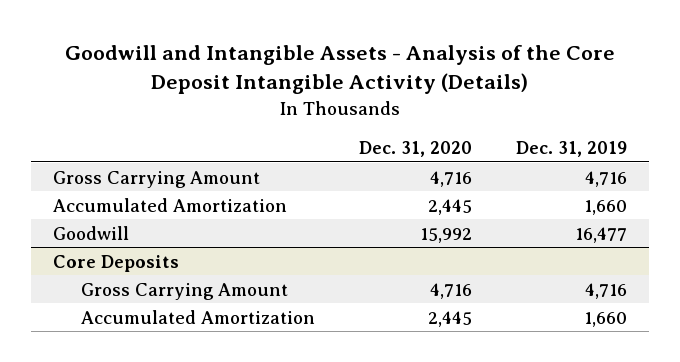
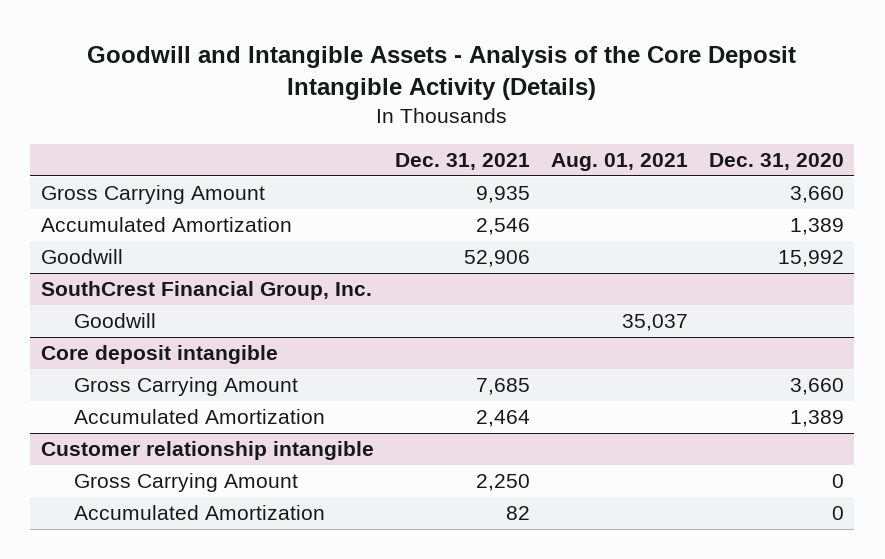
[515,141,627,158] Dec. 31, 2019 -> none
none -> [394,153,530,171] Dec. 31, 2021
none -> [550,153,688,172] Aug. 01, 2021
[430,170,473,187] 4,716 -> [789,186,844,204] 3,660
[428,198,473,215] 2,445 -> [789,218,844,236] 1,389
none -> [40,281,372,301] SouthCrest Financial Group, Inc.
none -> [74,313,157,329] Goodwill
[53,254,180,272] Core Deposits -> [40,345,278,365] Core deposit intangible
[430,282,473,299] 4,716 -> [789,378,844,396] 3,660
[428,310,473,327] 2,445 -> [789,410,844,428] 1,389
none -> [40,441,374,461] Customer relationship intangible
none -> [74,473,299,493] Gross Carrying Amount
none -> [74,505,326,521] Accumulated Amortization

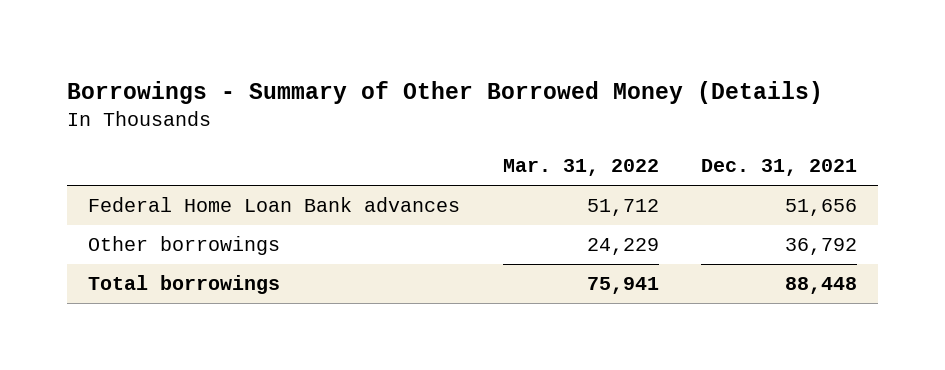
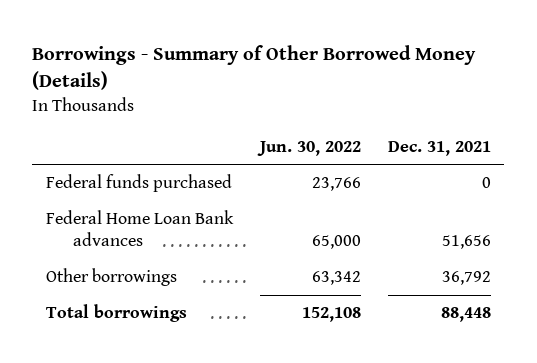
[502,159,659,177] Mar. 31, 2022 -> none
none -> [256,140,361,156] Jun. 30, 2022
none -> [45,174,232,193] Federal funds purchased

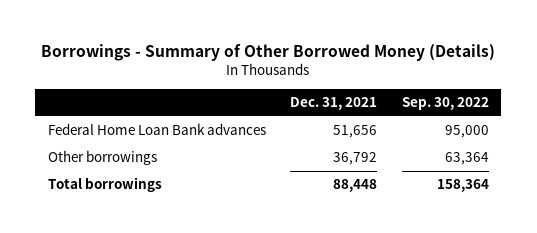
[256,140,361,156] Jun. 30, 2022 -> none
none -> [402,97,490,111] Sep. 30, 2022
[45,174,232,193] Federal funds purchased -> none

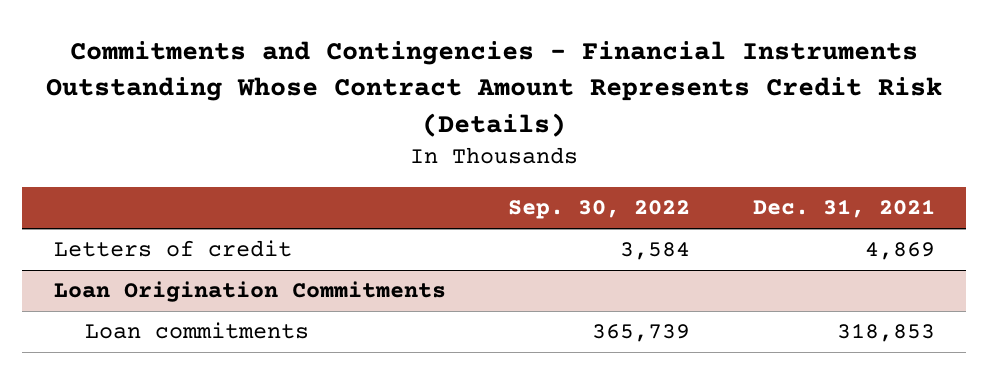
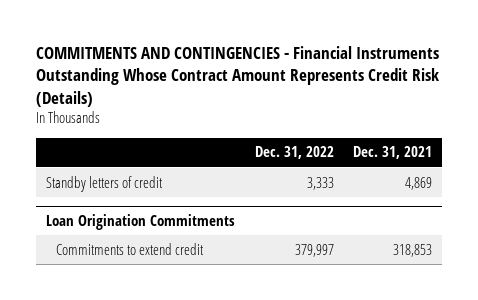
[46,40,943,137] Commitments and Contingencies - Financial Instruments Outstanding Whose Contract Amount Represents Credit Risk (Details) -> [36,45,440,107] COMMITMENTS AND CONTINGENCIES - Financial Instruments Outstanding Whose Contract Amount Represents Credit Risk (Details)
[508,200,691,220] Sep. 30, 2022 -> none
none -> [254,146,334,160] Dec. 31, 2022
[53,240,292,258] Letters of credit -> [46,175,164,192] Standby letters of credit
[85,322,310,340] Loan commitments -> [56,242,205,255] Commitments to extend credit

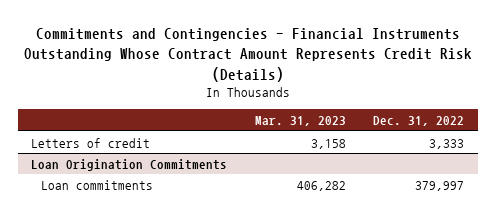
[36,45,440,107] COMMITMENTS AND CONTINGENCIES - Financial Instruments Outstanding Whose Contract Amount Represents Credit Risk (Details) -> [23,27,472,82] Commitments and Contingencies - Financial Instruments Outstanding Whose Contract Amount Represents Credit Risk (Details)
[353,146,433,160] Dec. 31, 2021 -> none
none -> [254,116,346,127] Mar. 31, 2023
[46,175,164,192] Standby letters of credit -> [31,137,151,148] Letters of credit
[56,242,205,255] Commitments to extend credit -> [41,179,154,190] Loan commitments

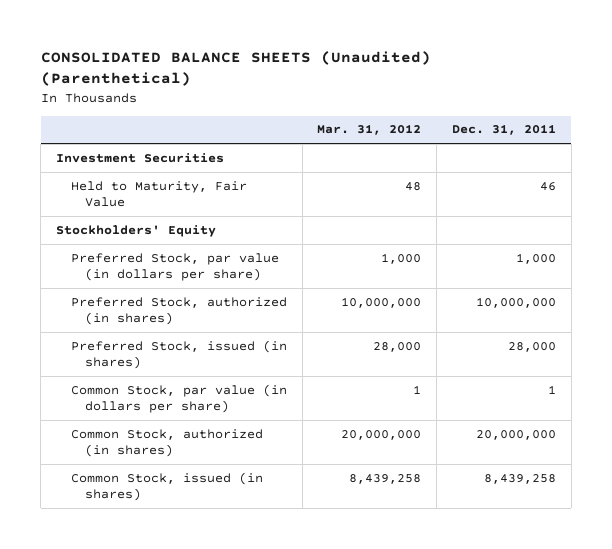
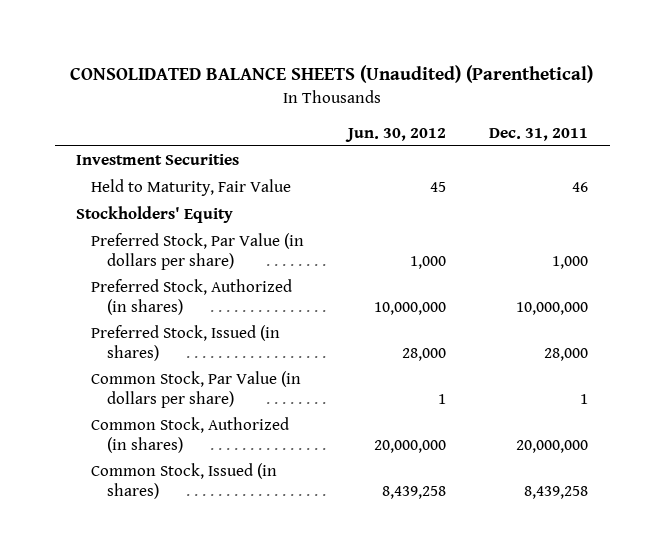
[317,124,422,136] Mar. 31, 2012 -> none
none -> [344,127,446,142] Jun. 30, 2012
[70,252,279,282] Preferred Stock, par value (in dollars per share) -> [91,233,305,270] Preferred Stock, Par Value (in dollars per share)
[70,296,287,326] Preferred Stock, authorized (in shares) -> [91,279,293,315] Preferred Stock, Authorized (in shares)
[70,339,287,370] Preferred Stock, issued (in shares) -> [91,325,281,361] Preferred Stock, Issued (in shares)
[70,383,287,414] Common Stock, par value (in dollars per share) -> [91,371,302,408] Common Stock, Par Value (in dollars per share)
[70,428,263,458] Common Stock, authorized (in shares) -> [91,417,290,453] Common Stock, Authorized (in shares)
[70,471,263,502] Common Stock, issued (in shares) -> [91,463,278,499] Common Stock, Issued (in shares)

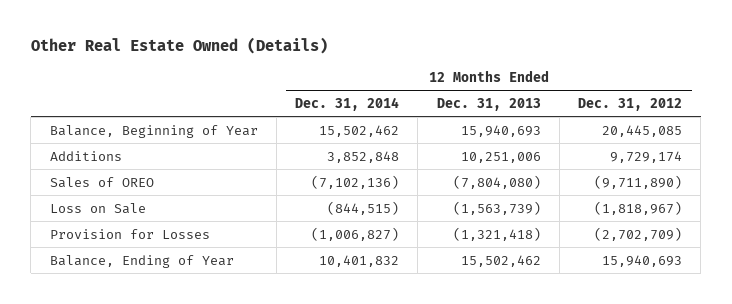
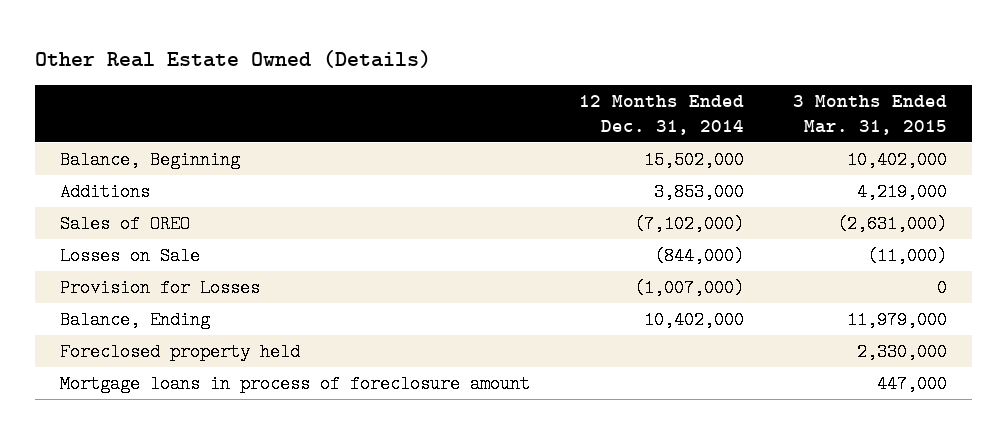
[436,97,541,111] Dec. 31, 2013 -> none
[578,97,683,111] Dec. 31, 2012 -> none
none -> [793,95,948,135] 3 Months Ended Mar. 31, 2015
[49,124,258,138] Balance, Beginning of Year -> [59,150,240,169] Balance, Beginning
[319,124,400,137] 15,502,462 -> [644,150,745,169] 15,502,000
[327,150,400,163] 3,852,848 -> [654,182,745,201] 3,853,000
[311,174,400,189] (7,102,136) -> [634,214,745,233] (7,102,000)
[49,202,146,214] Loss on Sale -> [59,246,200,265] Losses on Sale
[327,200,400,215] (844,515) -> [654,246,745,265] (844,000)
[311,226,400,241] (1,006,827) -> [634,278,745,297] (1,007,000)
[49,254,234,268] Balance, Ending of Year -> [59,310,210,329] Balance, Ending
[319,254,400,267] 10,401,832 -> [644,310,745,329] 10,402,000
none -> [59,342,300,361] Foreclosed property held
none -> [59,374,530,393] Mortgage loans in process of foreclosure amount

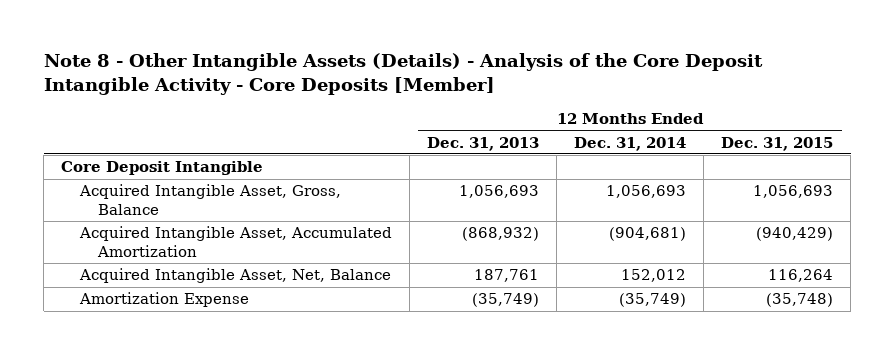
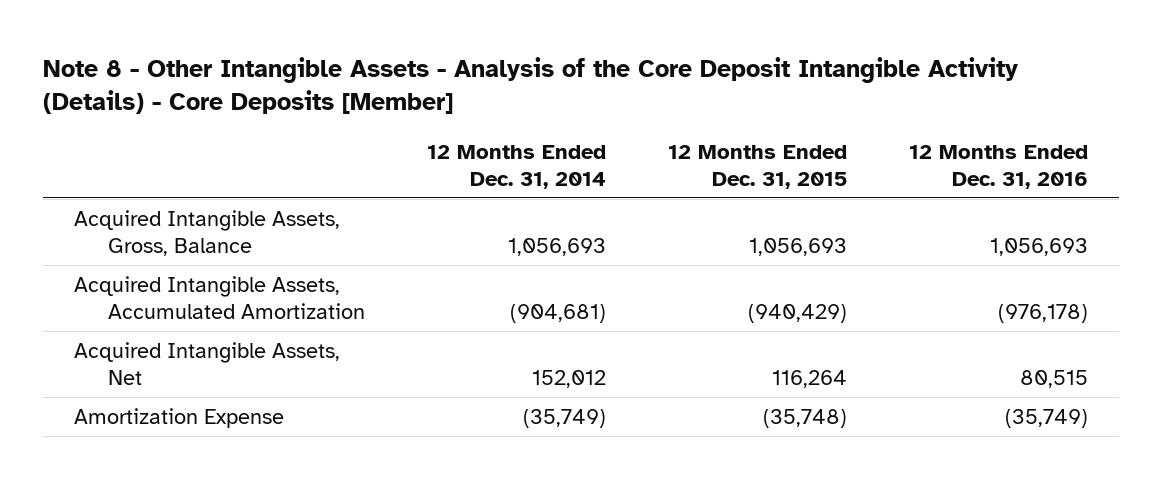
[43,53,763,96] Note 8 - Other Intangible Assets (Details) - Analysis of the Core Deposit Intangible Activity - Core Deposits [Member] -> [43,56,1019,115] Note 8 - Other Intangible Assets - Analysis of the Core Deposit Intangible Activity (Details) - Core Deposits [Member]
[426,136,539,151] Dec. 31, 2013 -> none
none -> [909,144,1089,189] 12 Months Ended Dec. 31, 2016
[61,161,264,176] Core Deposit Intangible -> none
[78,184,341,215] Acquired Intangible Asset, Gross, Balance -> [74,209,341,256] Acquired Intangible Assets, Gross, Balance
[78,226,392,257] Acquired Intangible Asset, Accumulated Amortization -> [74,275,366,319] Acquired Intangible Assets, Accumulated Amortization
[78,268,391,284] Acquired Intangible Asset, Net, Balance -> [74,341,341,385] Acquired Intangible Assets, Net

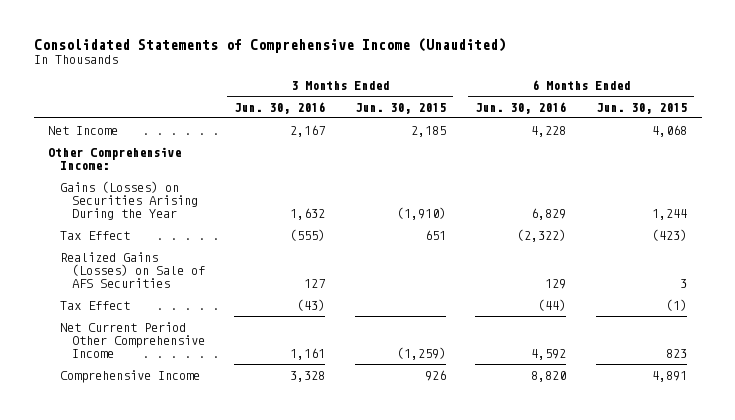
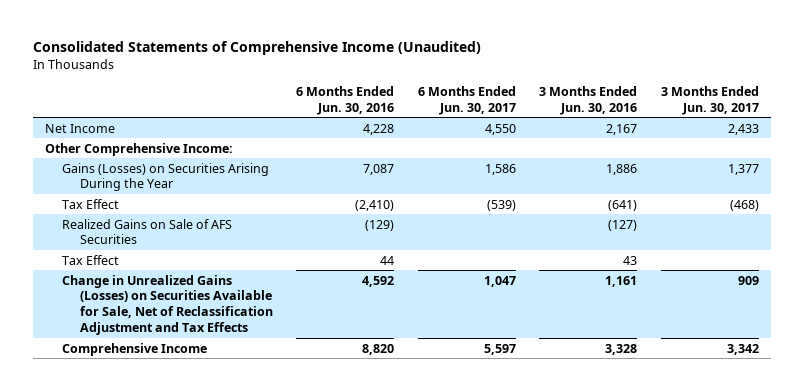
[354,102,446,114] Jun. 30, 2015 -> none
[595,102,687,114] Jun. 30, 2015 -> none
none -> [417,85,516,115] 6 Months Ended Jun. 30, 2017
none -> [661,85,760,115] 3 Months Ended Jun. 30, 2017
[290,208,326,221] 1,632 -> [606,163,638,175] 1,886
[531,208,567,221] 6,829 -> [363,163,395,175] 7,087
[290,228,326,241] (555) -> [608,199,638,211] (641)
[517,228,567,242] (2,322) -> [355,199,395,211] (2,410)
[60,251,205,289] Realized Gains (Losses) on Sale of AFS Securities -> [62,218,233,245] Realized Gains on Sale of AFS Securities
[304,279,326,289] 127 -> [608,219,638,231] (127)
[545,279,567,290] 129 -> [365,219,395,231] (129)
[297,298,326,311] (43) -> [623,255,638,265] 43
[538,298,567,311] (44) -> [380,255,395,265] 44
[60,321,205,359] Net Current Period Other Comprehensive Income -> [62,274,273,336] Change in Unrealized Gains (Losses) on Securities Available for Sale, Net of Reclassification Adjustment and Tax Effects

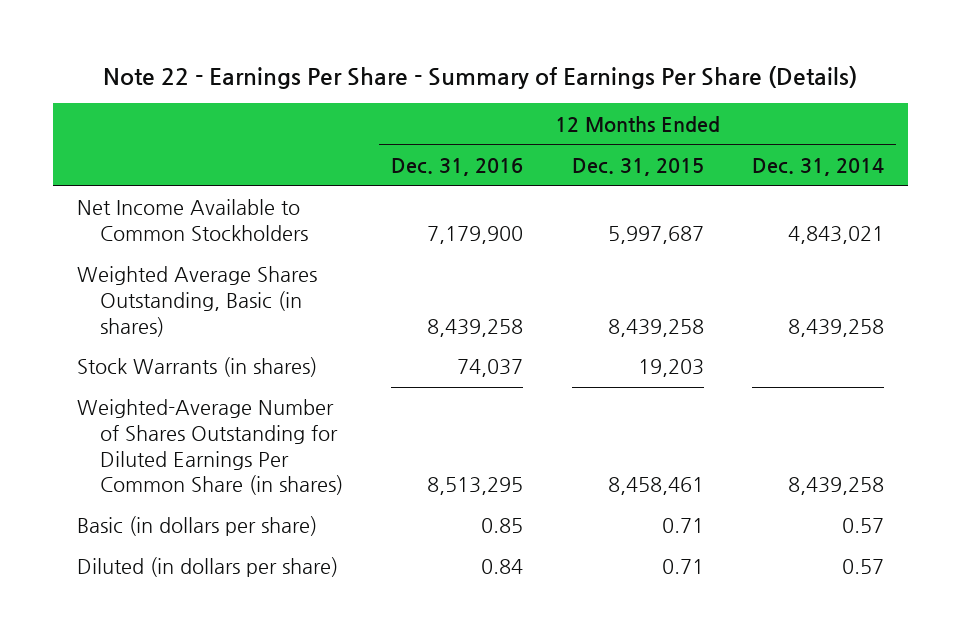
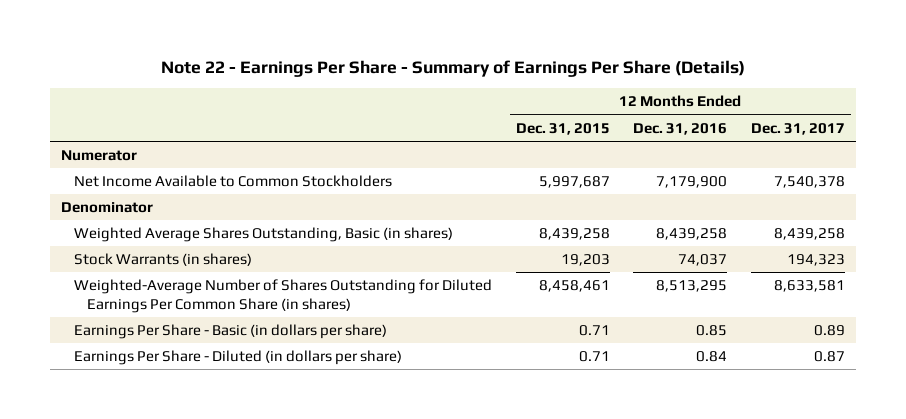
[751,157,884,176] Dec. 31, 2014 -> none
none -> [750,122,845,135] Dec. 31, 2017
none -> [61,150,138,162] Numerator
none -> [61,202,154,214] Denominator
[76,516,317,537] Basic (in dollars per share) -> [74,324,388,340] Earnings Per Share - Basic (in dollars per share)
[76,557,338,578] Diluted (in dollars per share) -> [74,350,403,366] Earnings Per Share - Diluted (in dollars per share)

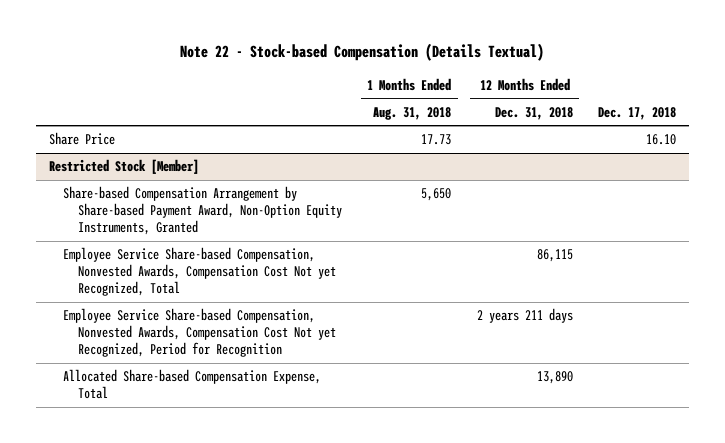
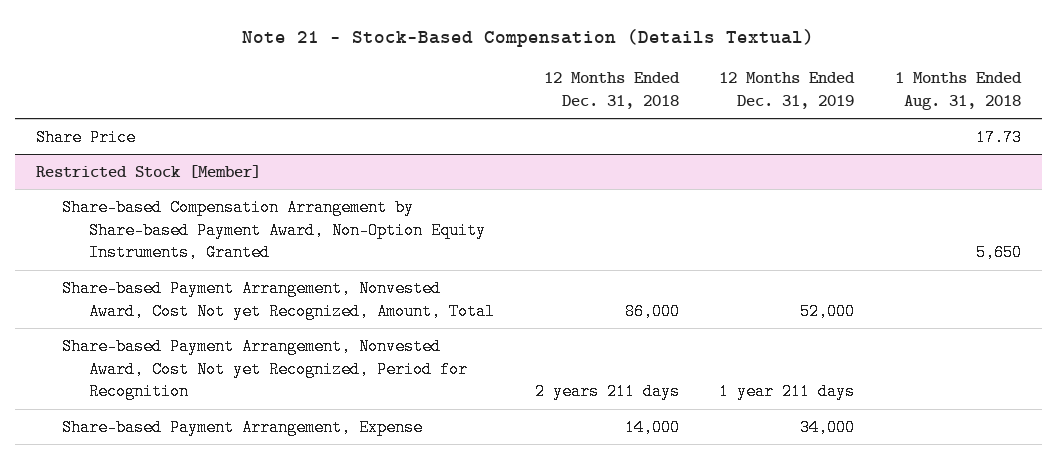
[180,43,545,62] Note 22 - Stock-based Compensation (Details Textual) -> [242,28,815,47] Note 21 - Stock-Based Compensation (Details Textual)
[597,106,676,120] Dec. 17, 2018 -> none
none -> [719,72,856,109] 12 Months Ended Dec. 31, 2019
[63,247,336,296] Employee Service Share-based Compensation, Nonvested Awards, Compensation Cost Not yet Recognized, Total -> [62,280,495,320] Share-based Payment Arrangement, Nonvested Award, Cost Not yet Recognized, Amount, Total
[536,249,573,263] 86,115 -> [624,302,680,320] 86,000
[63,308,336,357] Employee Service Share-based Compensation, Nonvested Awards, Compensation Cost Not yet Recognized, Period for Recognition -> [62,338,468,401] Share-based Payment Arrangement, Nonvested Award, Cost Not yet Recognized, Period for Recognition
[63,369,322,400] Allocated Share-based Compensation Expense, Total -> [62,419,424,437] Share-based Payment Arrangement, Expense
[536,371,573,385] 13,890 -> [624,419,680,437] 14,000

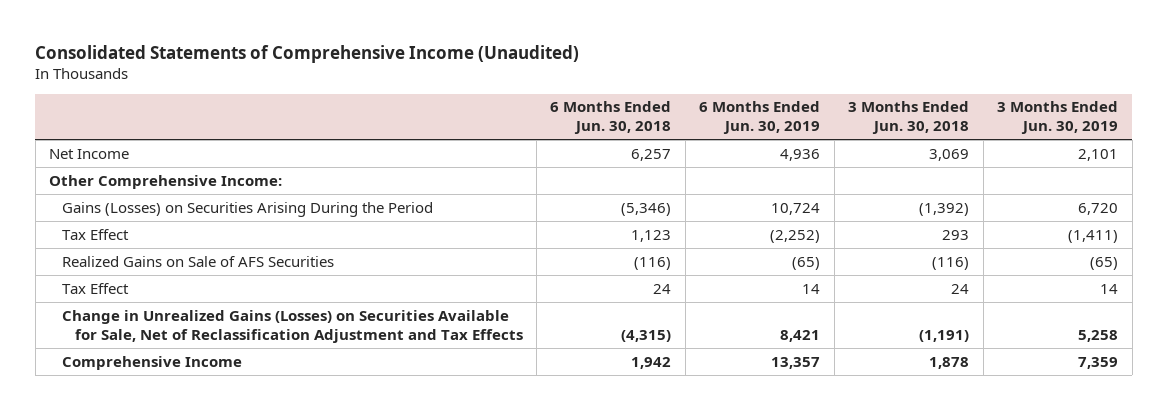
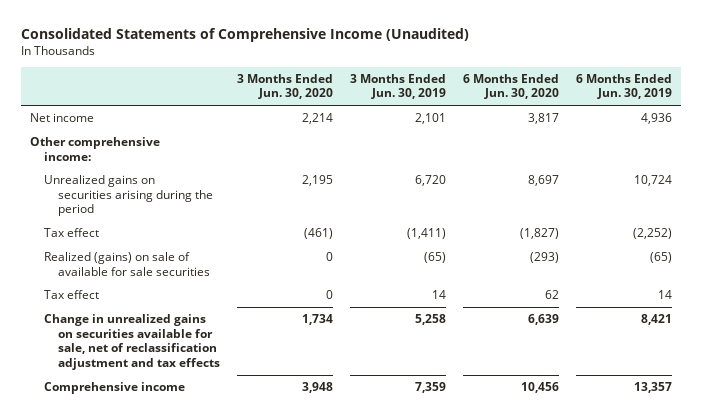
[550,101,672,135] 6 Months Ended Jun. 30, 2018 -> none
[848,101,970,135] 3 Months Ended Jun. 30, 2018 -> none
none -> [236,73,333,100] 3 Months Ended Jun. 30, 2020
none -> [462,73,559,100] 6 Months Ended Jun. 30, 2020
[49,148,130,159] Net Income -> [29,112,94,122] Net income
[49,174,283,189] Other Comprehensive Income: -> [29,136,160,161] Other comprehensive income:
[62,201,434,217] Gains (Losses) on Securities Arising During the Period -> [43,174,213,217] Unrealized gains on securities arising during the period
[62,228,130,240] Tax Effect -> [43,227,99,237] Tax effect
[62,255,335,267] Realized Gains on Sale of AFS Securities -> [43,251,210,276] Realized (gains) on sale of available for sale securities
[62,282,130,294] Tax Effect -> [43,289,99,299] Tax effect
[62,309,523,343] Change in Unrealized Gains (Losses) on Securities Available for Sale, Net of Reclassification Adjustment and Tax Effects -> [43,313,220,370] Change in unrealized gains on securities available for sale, net of reclassification adjustment and tax effects
[62,355,243,370] Comprehensive Income -> [43,381,185,394] Comprehensive income

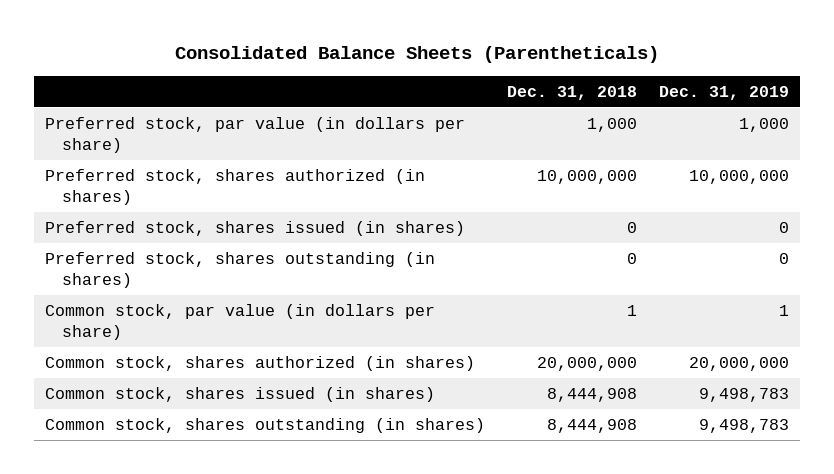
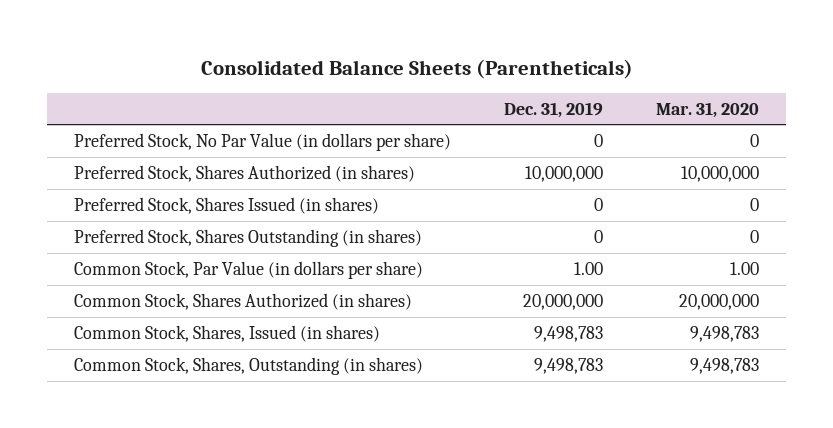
[507,85,638,100] Dec. 31, 2018 -> none
none -> [656,101,760,118] Mar. 31, 2020
[44,116,465,154] Preferred stock, par value (in dollars per share) -> [73,132,451,151] Preferred Stock, No Par Value (in dollars per share)
[739,117,790,132] 1,000 -> [594,133,604,147] 0
[44,168,425,206] Preferred stock, shares authorized (in shares) -> [73,164,415,182] Preferred Stock, Shares Authorized (in shares)
[44,220,465,236] Preferred stock, shares issued (in shares) -> [73,196,379,214] Preferred Stock, Shares Issued (in shares)
[44,251,435,289] Preferred stock, shares outstanding (in shares) -> [73,228,422,247] Preferred Stock, Shares Outstanding (in shares)
[44,303,435,341] Common stock, par value (in dollars per share) -> [73,260,423,279] Common Stock, Par Value (in dollars per share)
[779,304,790,316] 1 -> [574,261,604,275] 1.00
[44,355,475,371] Common stock, shares authorized (in shares) -> [73,292,412,310] Common Stock, Shares Authorized (in shares)
[44,386,435,402] Common stock, shares issued (in shares) -> [73,324,380,342] Common Stock, Shares, Issued (in shares)
[44,417,485,433] Common stock, shares outstanding (in shares) -> [73,356,423,375] Common Stock, Shares, Outstanding (in shares)

